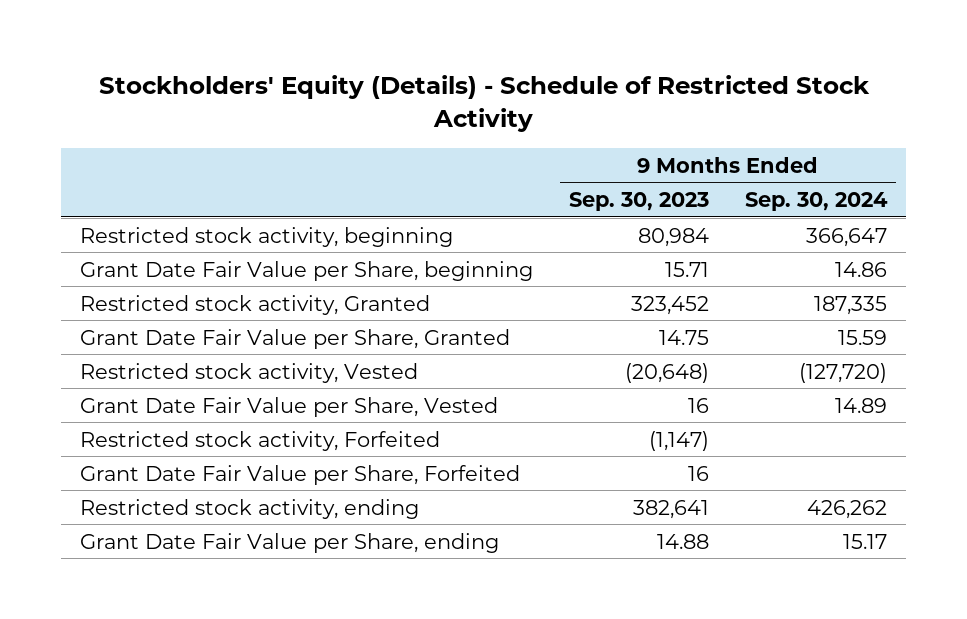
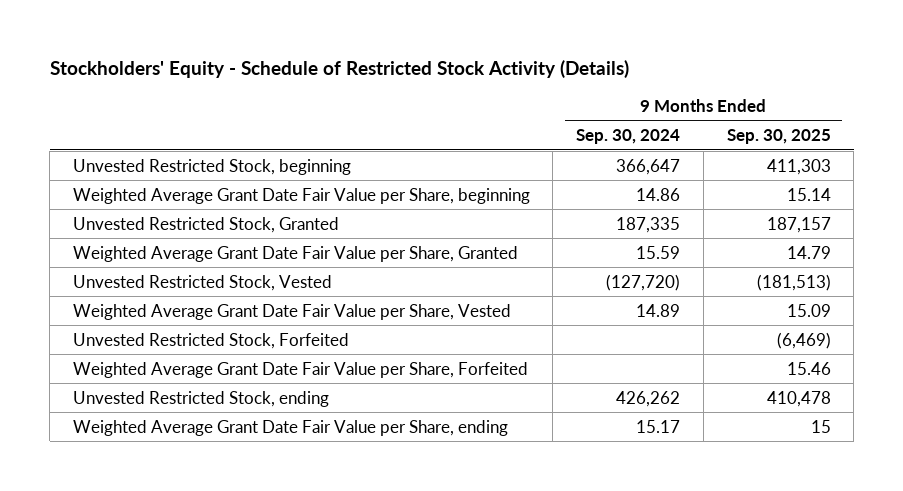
[98,75,870,133] Stockholders' Equity (Details) - Schedule of Restricted Stock Activity -> [49,60,629,79] Stockholders' Equity - Schedule of Restricted Stock Activity (Details)
[569,191,710,211] Sep. 30, 2023 -> none
none -> [726,129,831,145] Sep. 30, 2025
[79,226,453,247] Restricted stock activity, beginning -> [72,158,351,175] Unvested Restricted Stock, beginning
[79,260,533,281] Grant Date Fair Value per Share, beginning -> [72,187,530,204] Weighted Average Grant Date Fair Value per Share, beginning
[79,294,430,315] Restricted stock activity, Granted -> [72,216,339,233] Unvested Restricted Stock, Granted
[79,328,510,349] Grant Date Fair Value per Share, Granted -> [72,245,518,262] Weighted Average Grant Date Fair Value per Share, Granted
[79,362,418,383] Restricted stock activity, Vested -> [72,274,332,291] Unvested Restricted Stock, Vested
[79,396,498,417] Grant Date Fair Value per Share, Vested -> [72,303,511,320] Weighted Average Grant Date Fair Value per Share, Vested
[79,430,440,451] Restricted stock activity, Forfeited -> [72,332,349,349] Unvested Restricted Stock, Forfeited
[79,464,520,485] Grant Date Fair Value per Share, Forfeited -> [72,361,528,378] Weighted Average Grant Date Fair Value per Share, Forfeited
[79,498,419,519] Restricted stock activity, ending -> [72,390,329,407] Unvested Restricted Stock, ending
[79,532,499,553] Grant Date Fair Value per Share, ending -> [72,419,508,436] Weighted Average Grant Date Fair Value per Share, ending

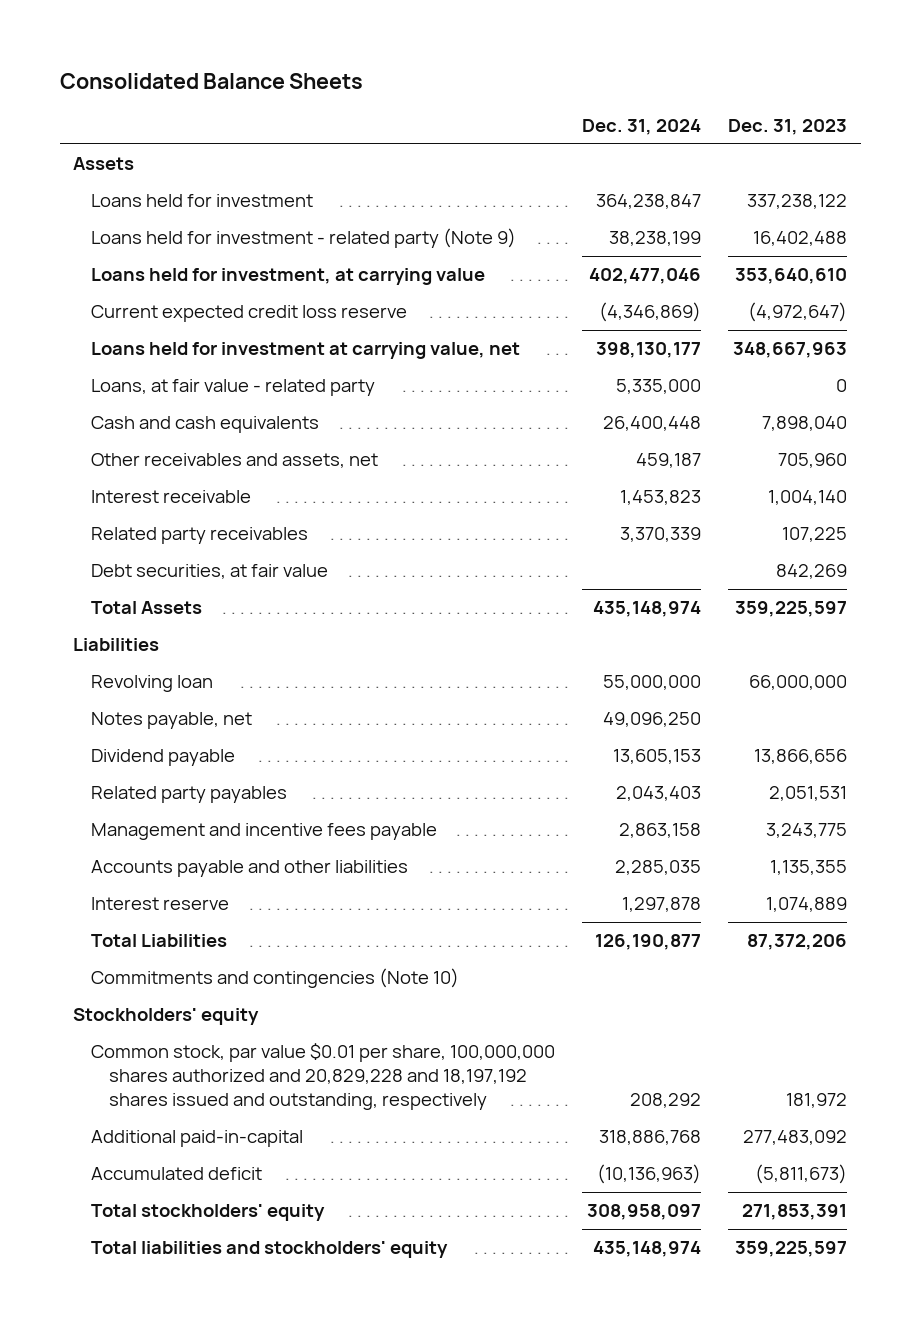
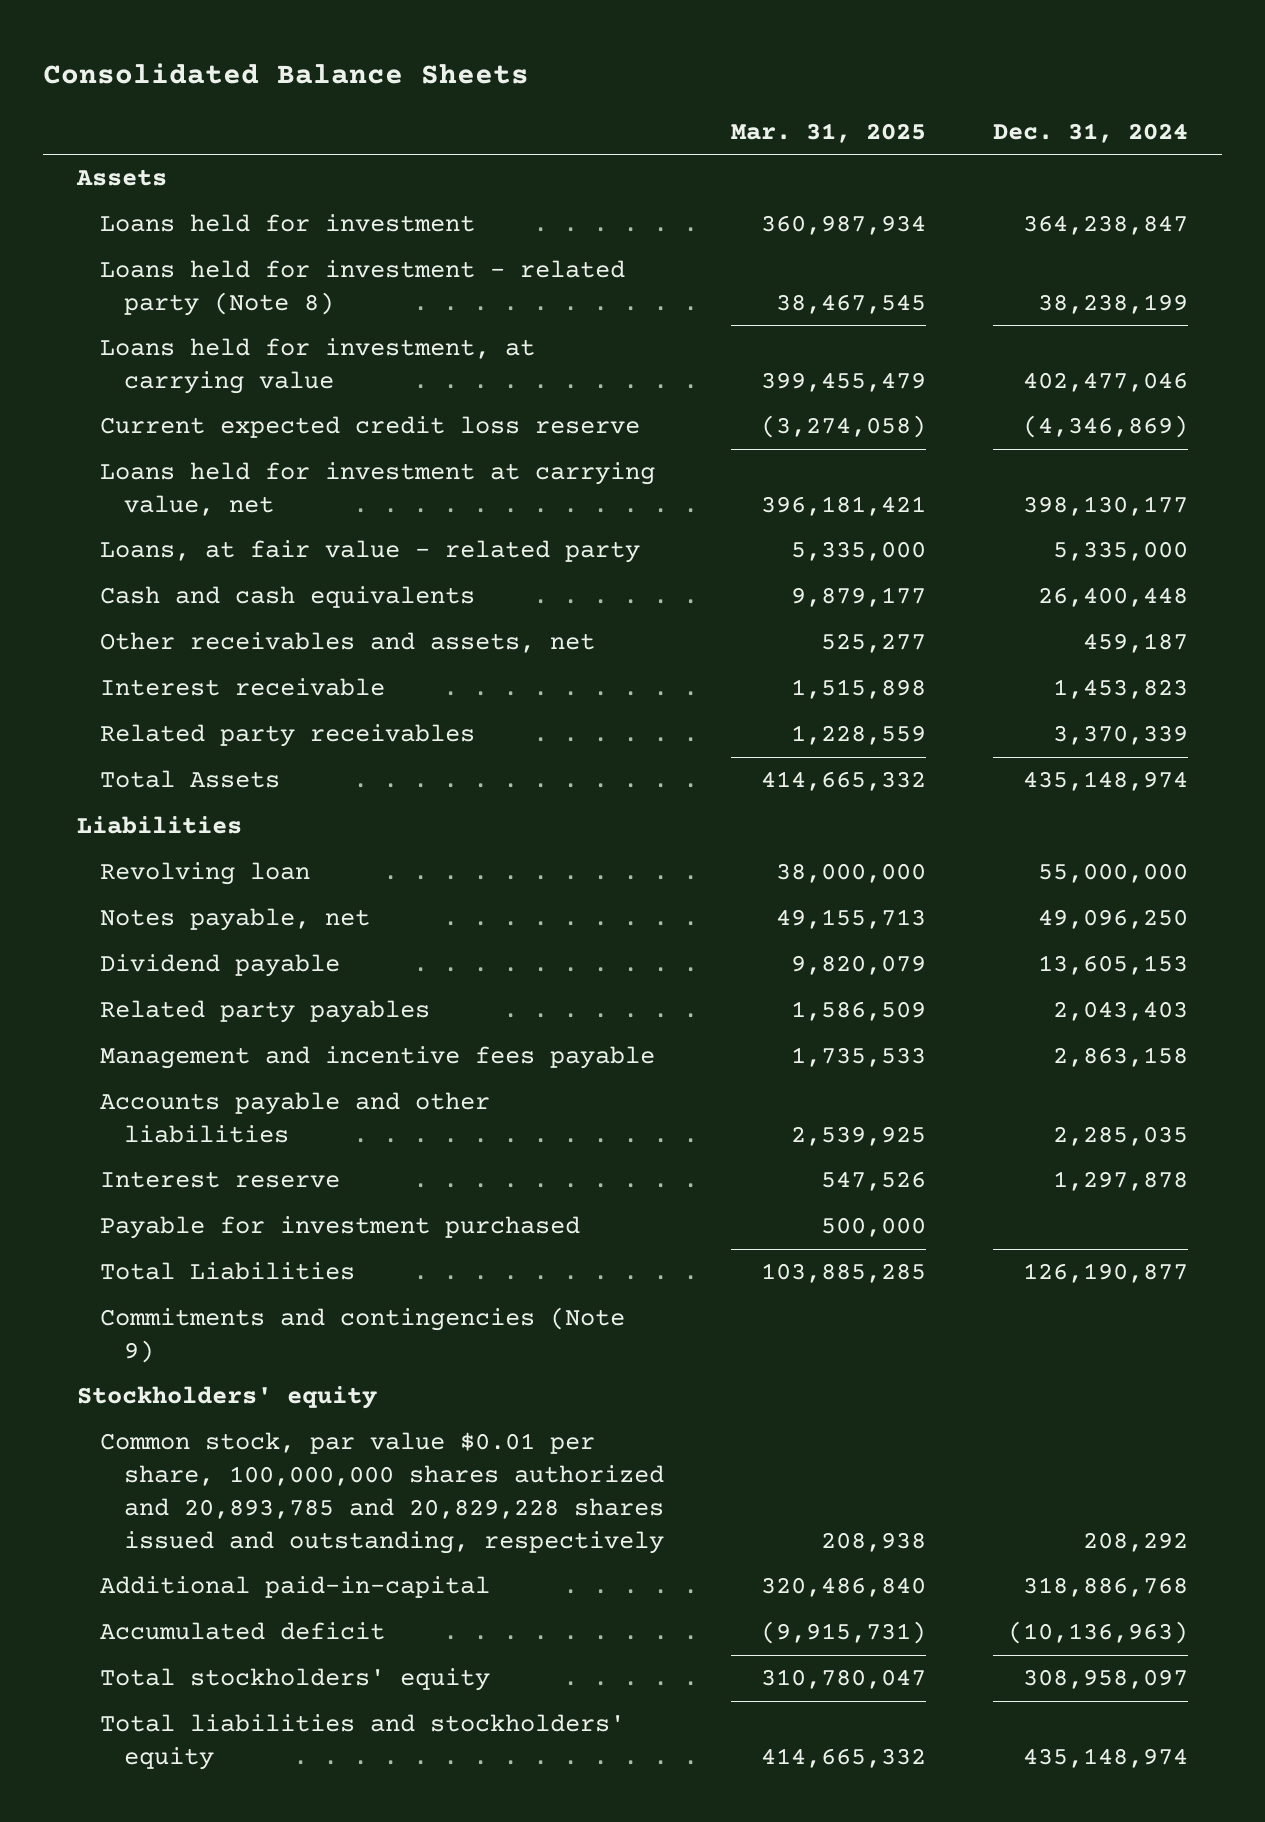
[728,119,848,136] Dec. 31, 2023 -> none
none -> [731,123,927,144] Mar. 31, 2025
[91,228,517,249] Loans held for investment - related party (Note 9) -> [100,260,626,317] Loans held for investment - related party (Note 8)
[91,564,329,580] Debt securities, at fair value -> none
none -> [100,1216,581,1240] Payable for investment purchased
[91,968,460,989] Commitments and contingencies (Note 10) -> [100,1307,626,1364] Commitments and contingencies (Note 9)
[91,1043,556,1111] Common stock, par value $0.01 per share, 100,000,000 shares authorized and 20,829,228 and 18,197,192 shares issued and outstanding, respectively -> [100,1432,665,1554] Common stock, par value $0.01 per share, 100,000,000 shares authorized and 20,893,785 and 20,829,228 shares issued and outstanding, respectively

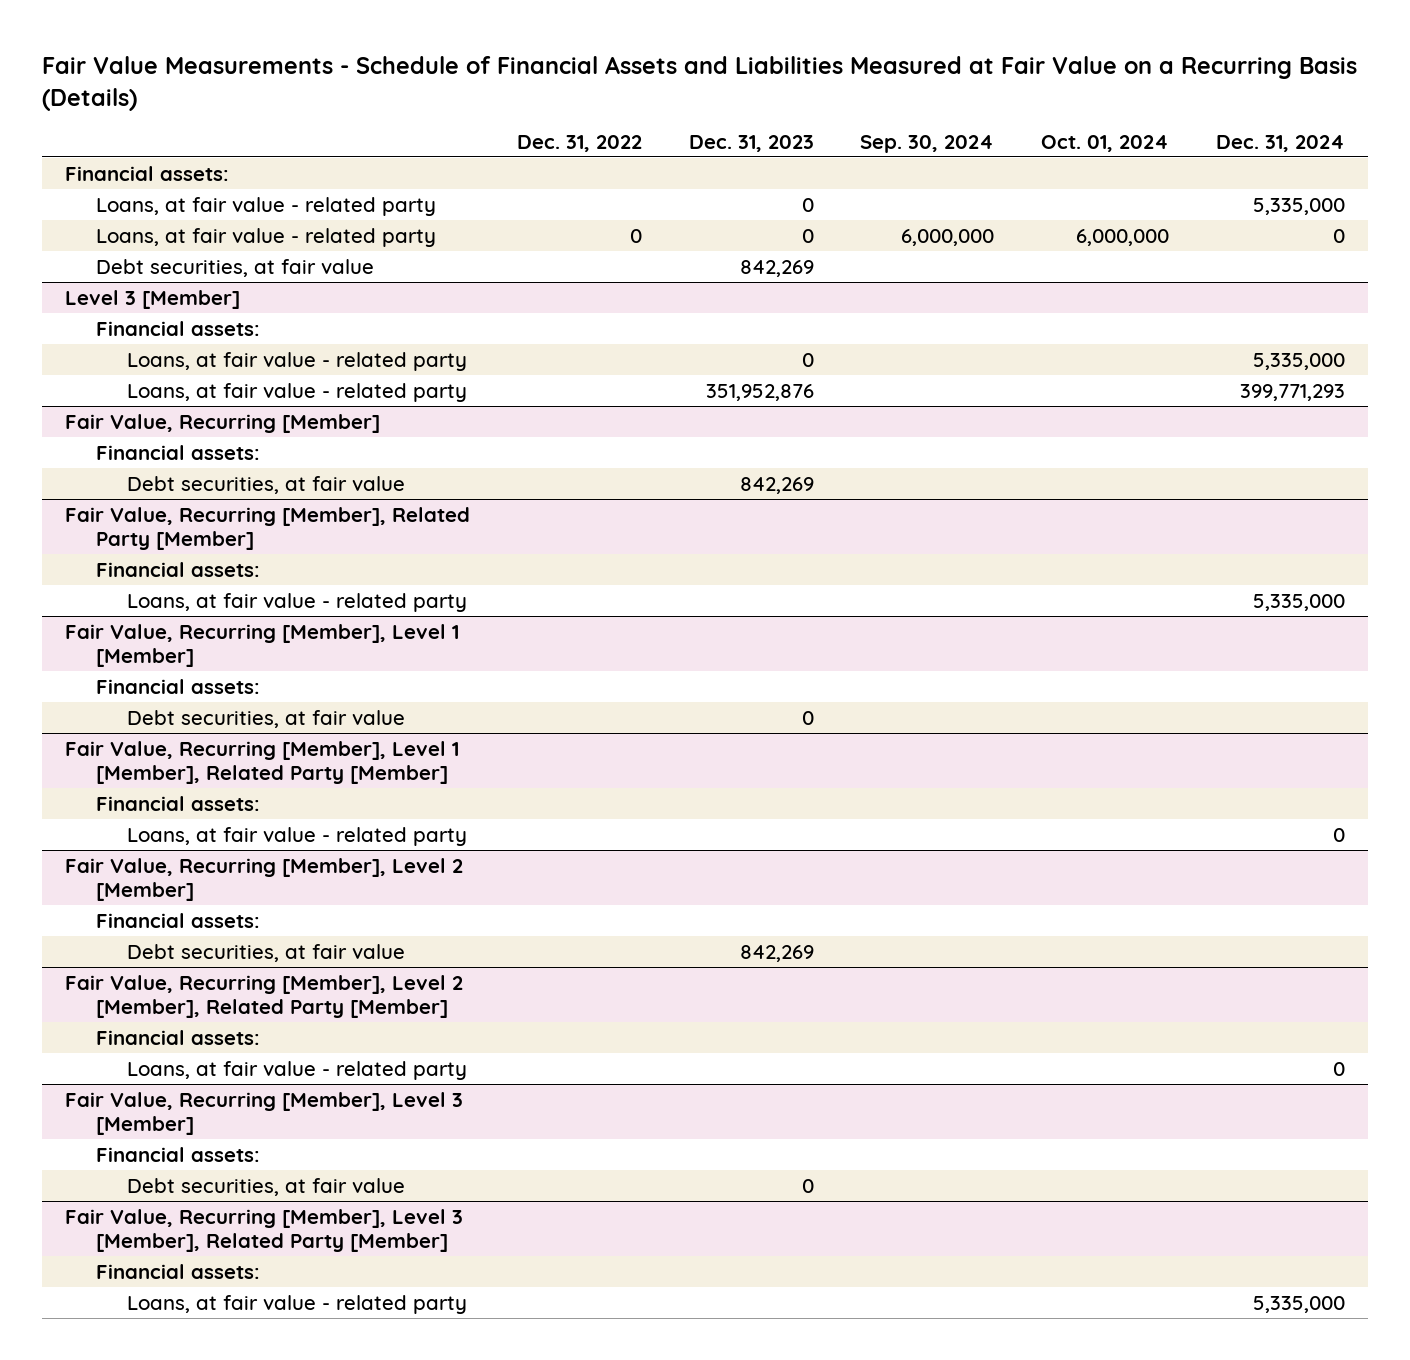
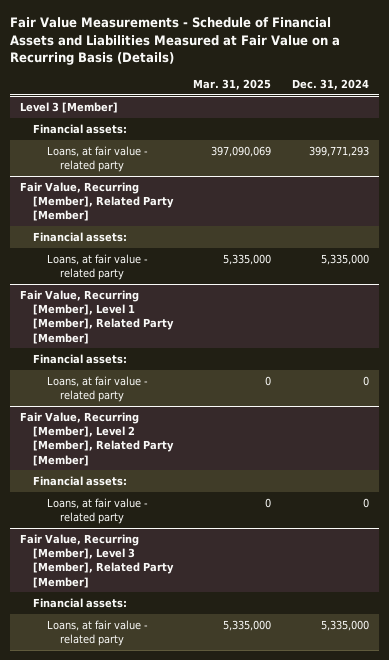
[516,135,642,153] Dec. 31, 2022 -> none
[688,135,814,153] Dec. 31, 2023 -> none
[860,135,995,154] Sep. 30, 2024 -> none
[1041,135,1170,153] Oct. 01, 2024 -> none
none -> [193,78,272,90] Mar. 31, 2025
[65,165,230,181] Financial assets: -> none
[95,196,436,216] Loans, at fair value - related party -> none
[95,227,436,247] Loans, at fair value - related party -> none
[95,258,374,277] Debt securities, at fair value -> none
[126,351,467,371] Loans, at fair value - related party -> none
[65,413,381,433] Fair Value, Recurring [Member] -> none
[95,444,260,460] Financial assets: -> none
[126,475,405,494] Debt securities, at fair value -> none
[65,623,460,668] Fair Value, Recurring [Member], Level 1 [Member] -> none
[95,678,260,694] Financial assets: -> none
[126,709,405,728] Debt securities, at fair value -> none
[65,857,464,902] Fair Value, Recurring [Member], Level 2 [Member] -> none
[95,912,260,928] Financial assets: -> none
[126,943,405,962] Debt securities, at fair value -> none
[65,1091,464,1136] Fair Value, Recurring [Member], Level 3 [Member] -> none
[95,1146,260,1162] Financial assets: -> none
[126,1177,405,1196] Debt securities, at fair value -> none

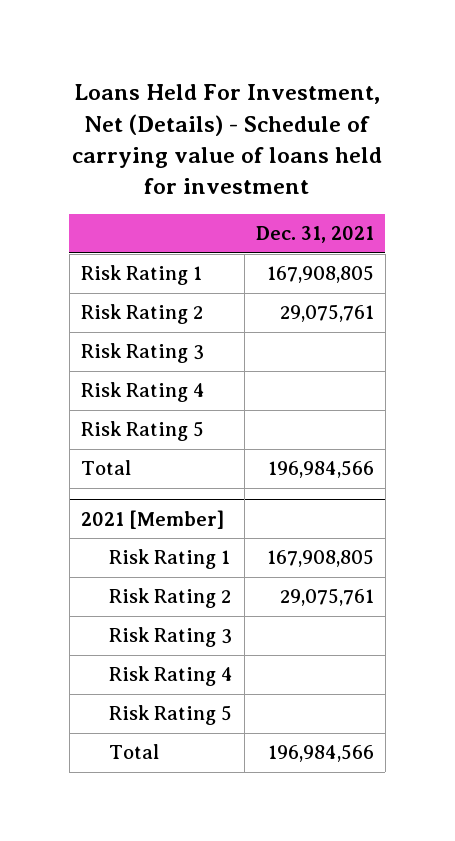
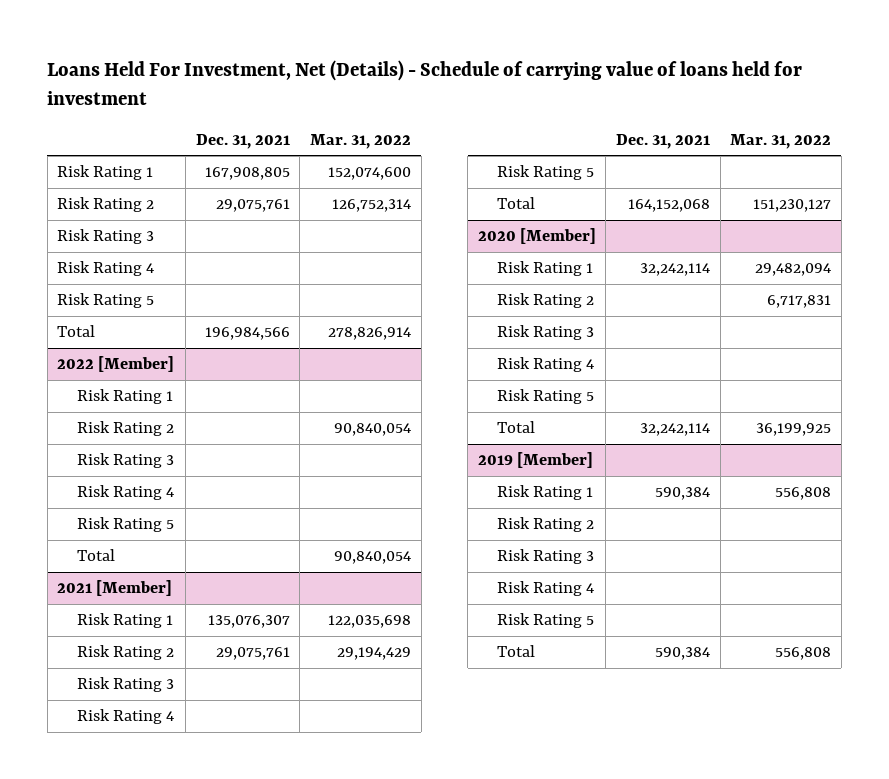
none -> [309,133,411,149] Mar. 31, 2022
none -> [57,356,175,373] 2022 [Member]
none -> [76,389,173,405] Risk Rating 1
none -> [76,421,174,437] Risk Rating 2
none -> [76,453,174,469] Risk Rating 3
none -> [76,485,174,501] Risk Rating 4
none -> [76,517,174,533] Risk Rating 5
none -> [76,549,115,562] Total
[266,549,374,568] 167,908,805 -> [207,615,290,629] 135,076,307
[267,744,374,763] 196,984,566 -> [628,199,711,213] 164,152,068
none -> [477,228,596,245] 2020 [Member]
none -> [496,261,593,277] Risk Rating 1
none -> [496,293,594,309] Risk Rating 2
none -> [496,325,594,341] Risk Rating 3
none -> [496,357,594,373] Risk Rating 4
none -> [496,389,594,405] Risk Rating 5
none -> [496,421,535,434] Total
none -> [477,452,593,469] 2019 [Member]
none -> [496,485,593,501] Risk Rating 1
none -> [496,517,594,533] Risk Rating 2
none -> [496,549,594,565] Risk Rating 3
none -> [496,581,594,597] Risk Rating 4
none -> [496,613,594,629] Risk Rating 5
none -> [496,645,535,658] Total

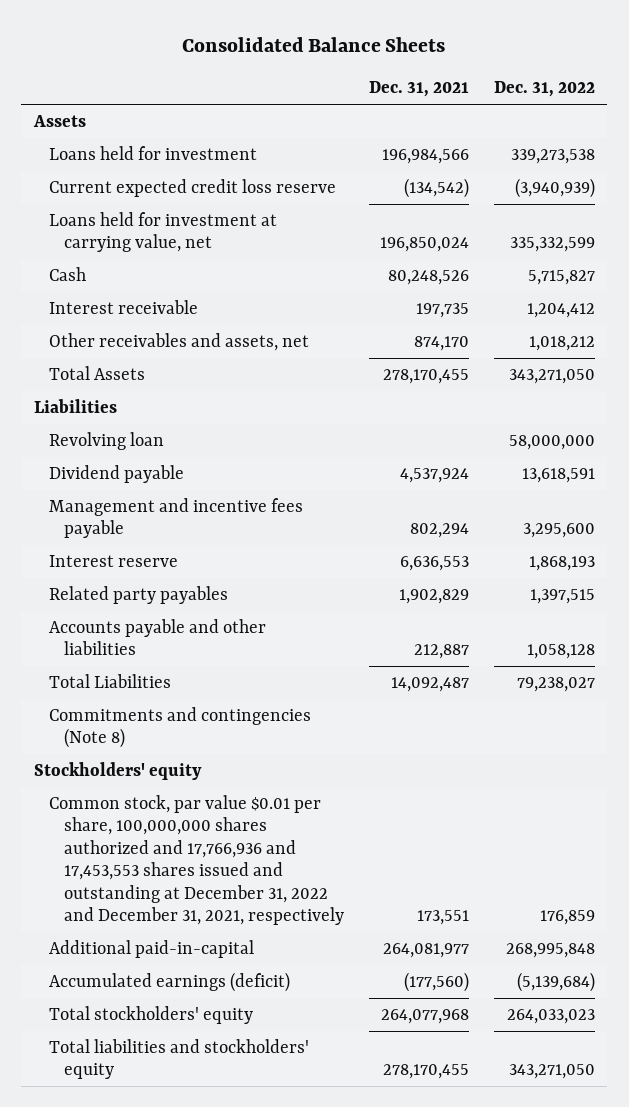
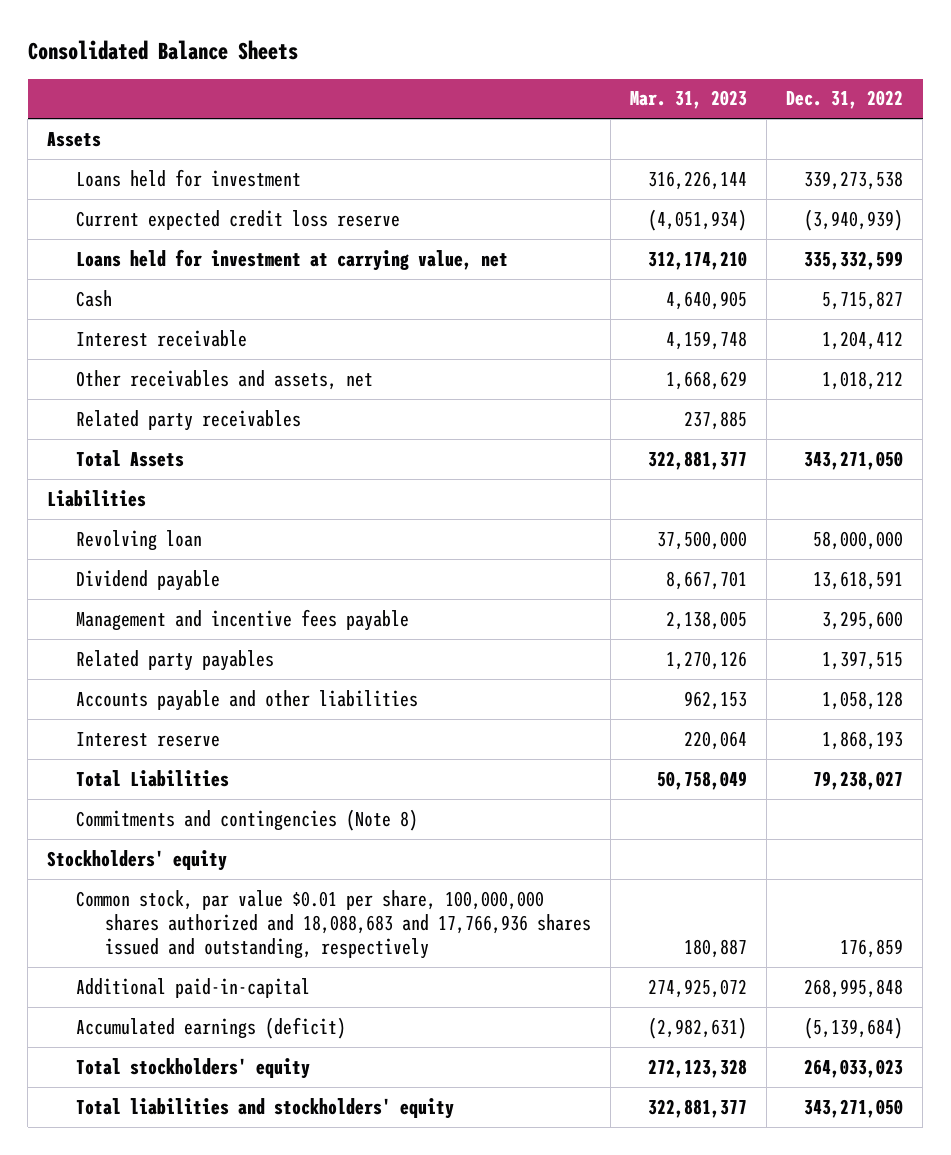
[368,81,469,98] Dec. 31, 2021 -> none
none -> [630,90,748,110] Mar. 31, 2023
none -> [76,409,302,431] Related party receivables
[48,554,178,567] Interest reserve -> [76,731,221,747] Interest reserve
[48,794,344,926] Common stock, par value $0.01 per share, 100,000,000 shares authorized and 17,766,936 and 17,453,553 shares issued and outstanding at December 31, 2022 and December 31, 2021, respectively -> [76,889,592,959] Common stock, par value $0.01 per share, 100,000,000 shares authorized and 18,088,683 and 17,766,936 shares issued and outstanding, respectively

